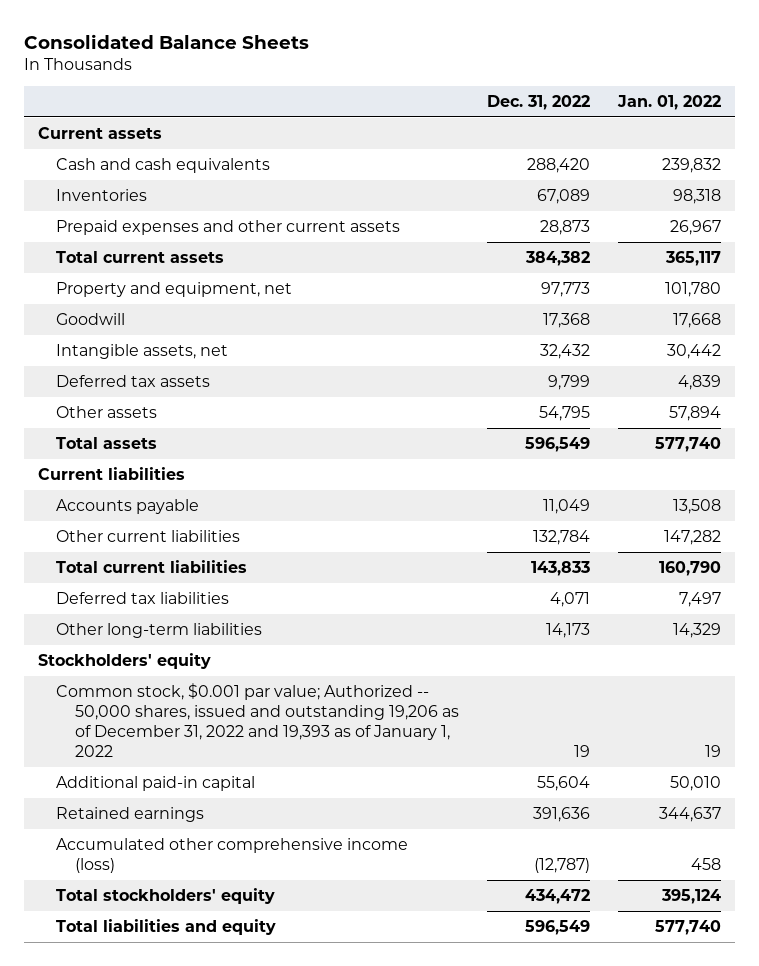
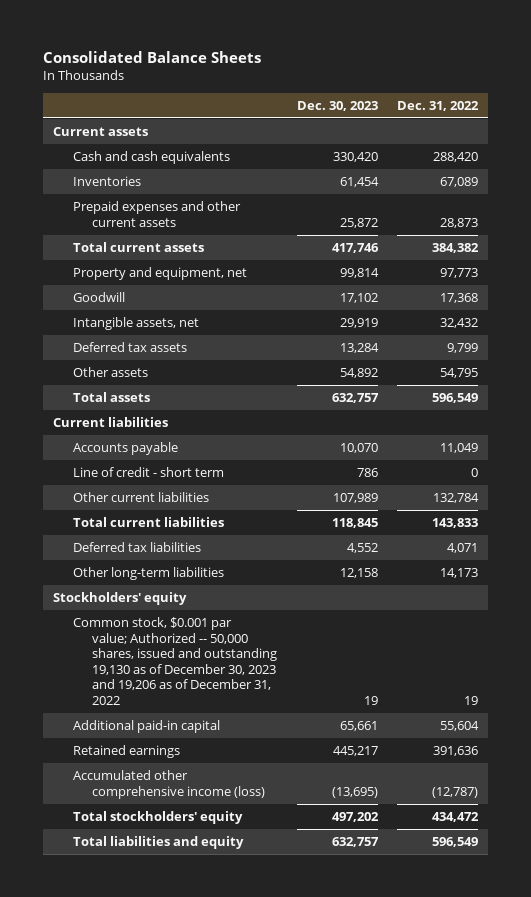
[616,94,721,110] Jan. 01, 2022 -> none
none -> [296,100,378,111] Dec. 30, 2023
none -> [72,467,224,478] Line of credit - short term
[56,683,459,758] Common stock, $0.001 par value; Authorized -- 50,000 shares, issued and outstanding 19,206 as of December 31, 2022 and 19,393 as of January 1, 2022 -> [72,617,278,706] Common stock, $0.001 par value; Authorized -- 50,000 shares, issued and outstanding 19,130 as of December 30, 2023 and 19,206 as of December 31, 2022

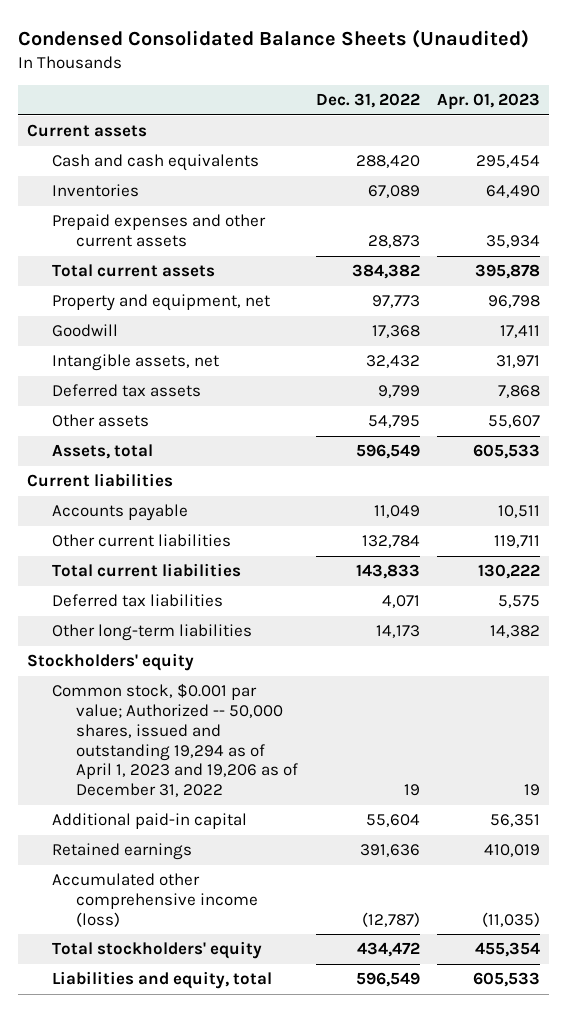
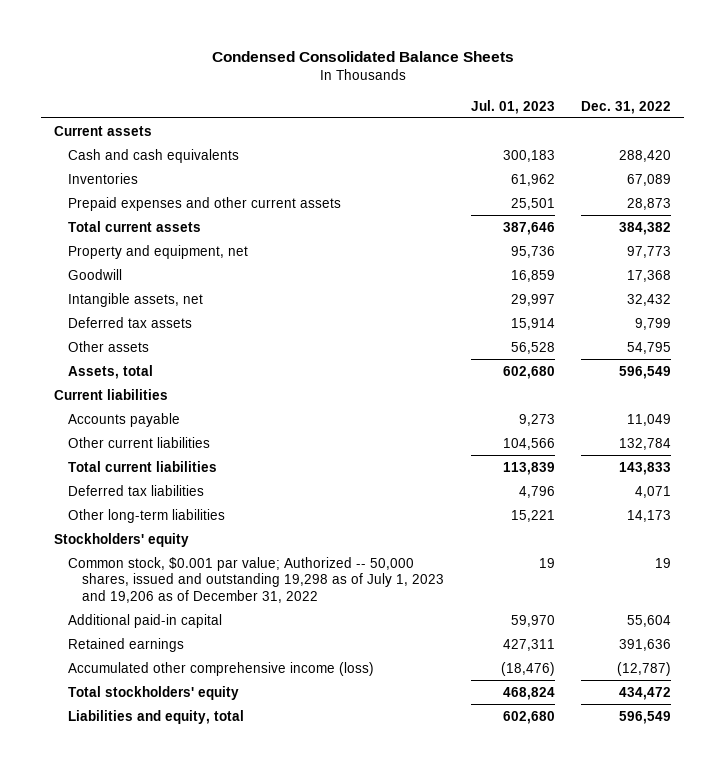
[18,28,530,48] Condensed Consolidated Balance Sheets (Unaudited) -> [211,51,514,63] Condensed Consolidated Balance Sheets
[437,93,541,111] Apr. 01, 2023 -> none
none -> [470,99,555,114] Jul. 01, 2023
[51,683,299,798] Common stock, $0.001 par value; Authorized -- 50,000 shares, issued and outstanding 19,294 as of April 1, 2023 and 19,206 as of December 31, 2022 -> [68,556,445,603] Common stock, $0.001 par value; Authorized -- 50,000 shares, issued and outstanding 19,298 as of July 1, 2023 and 19,206 as of December 31, 2022

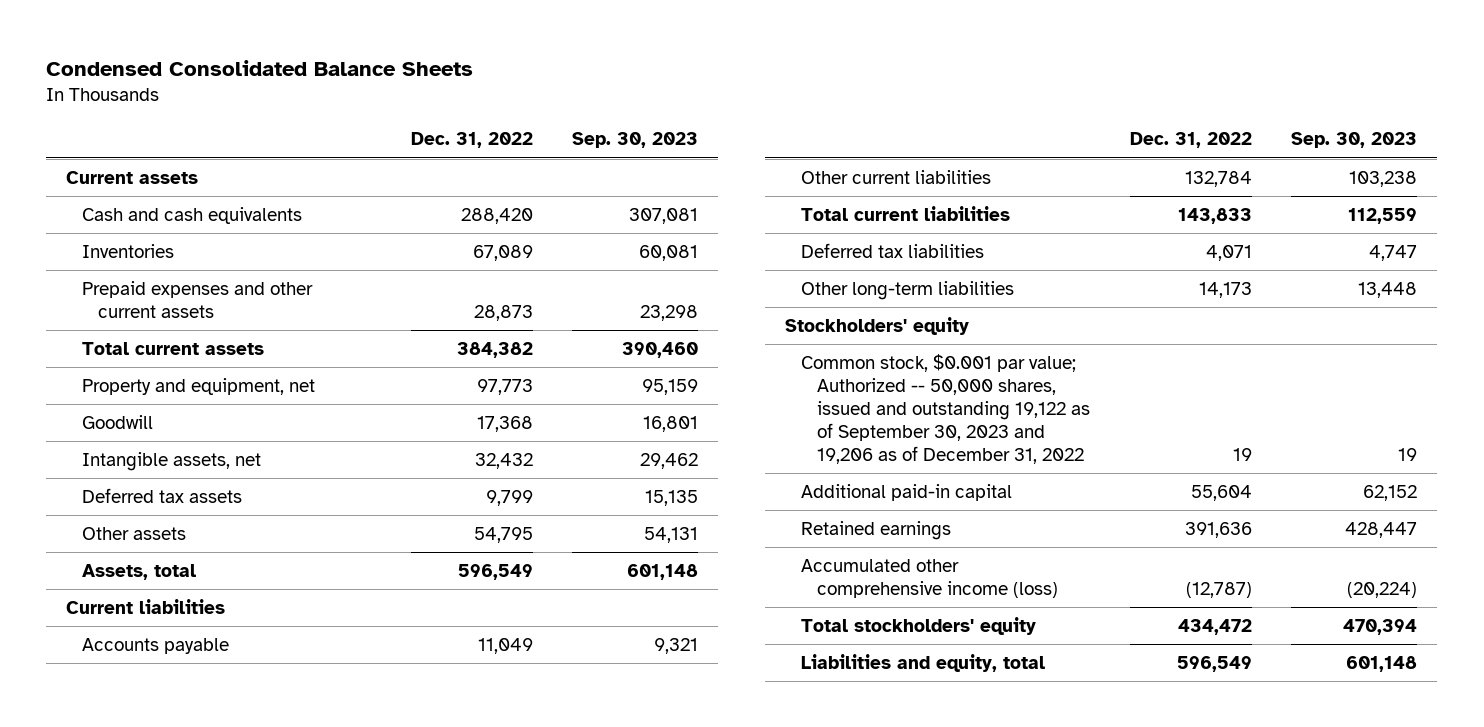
[470,99,555,114] Jul. 01, 2023 -> none
none -> [572,132,699,149] Sep. 30, 2023
[68,556,445,603] Common stock, $0.001 par value; Authorized -- 50,000 shares, issued and outstanding 19,298 as of July 1, 2023 and 19,206 as of December 31, 2022 -> [801,354,1091,464] Common stock, $0.001 par value; Authorized -- 50,000 shares, issued and outstanding 19,122 as of September 30, 2023 and 19,206 as of December 31, 2022

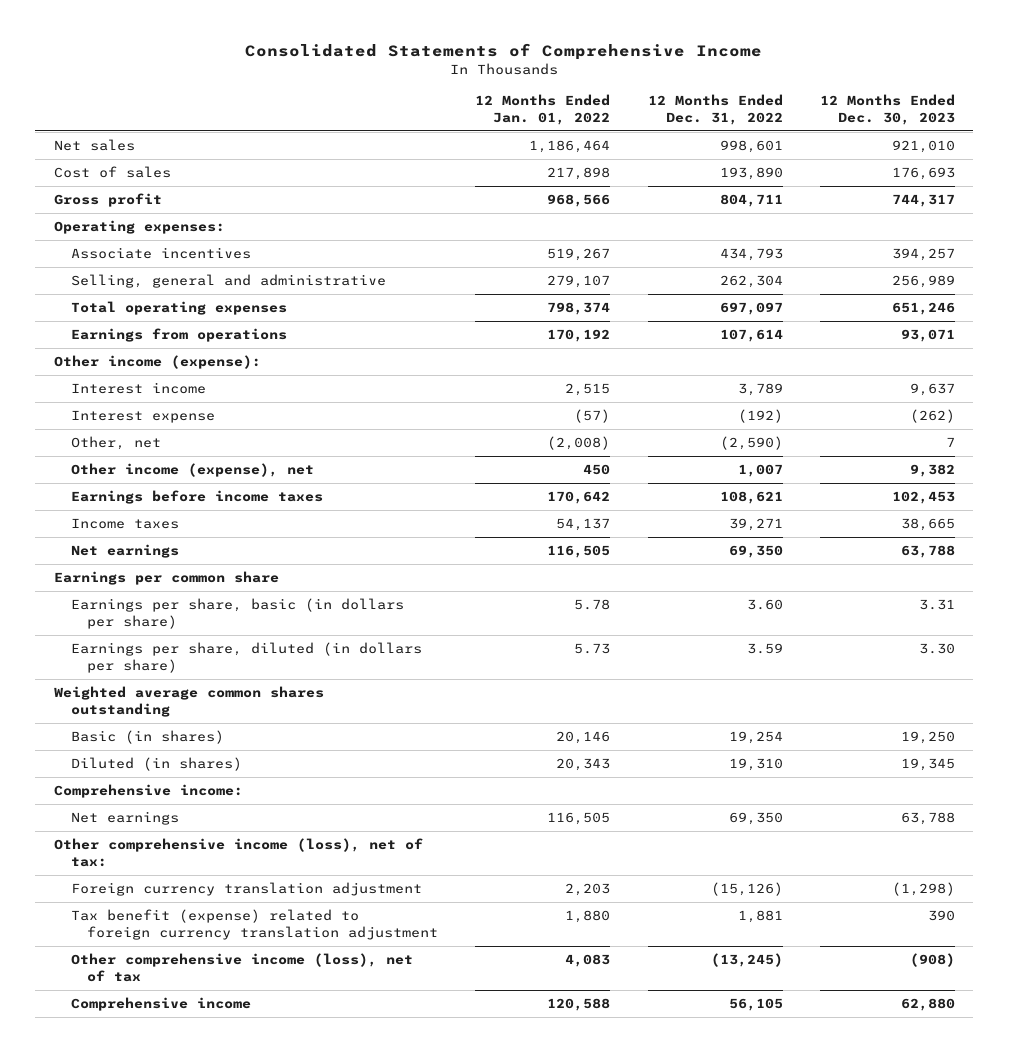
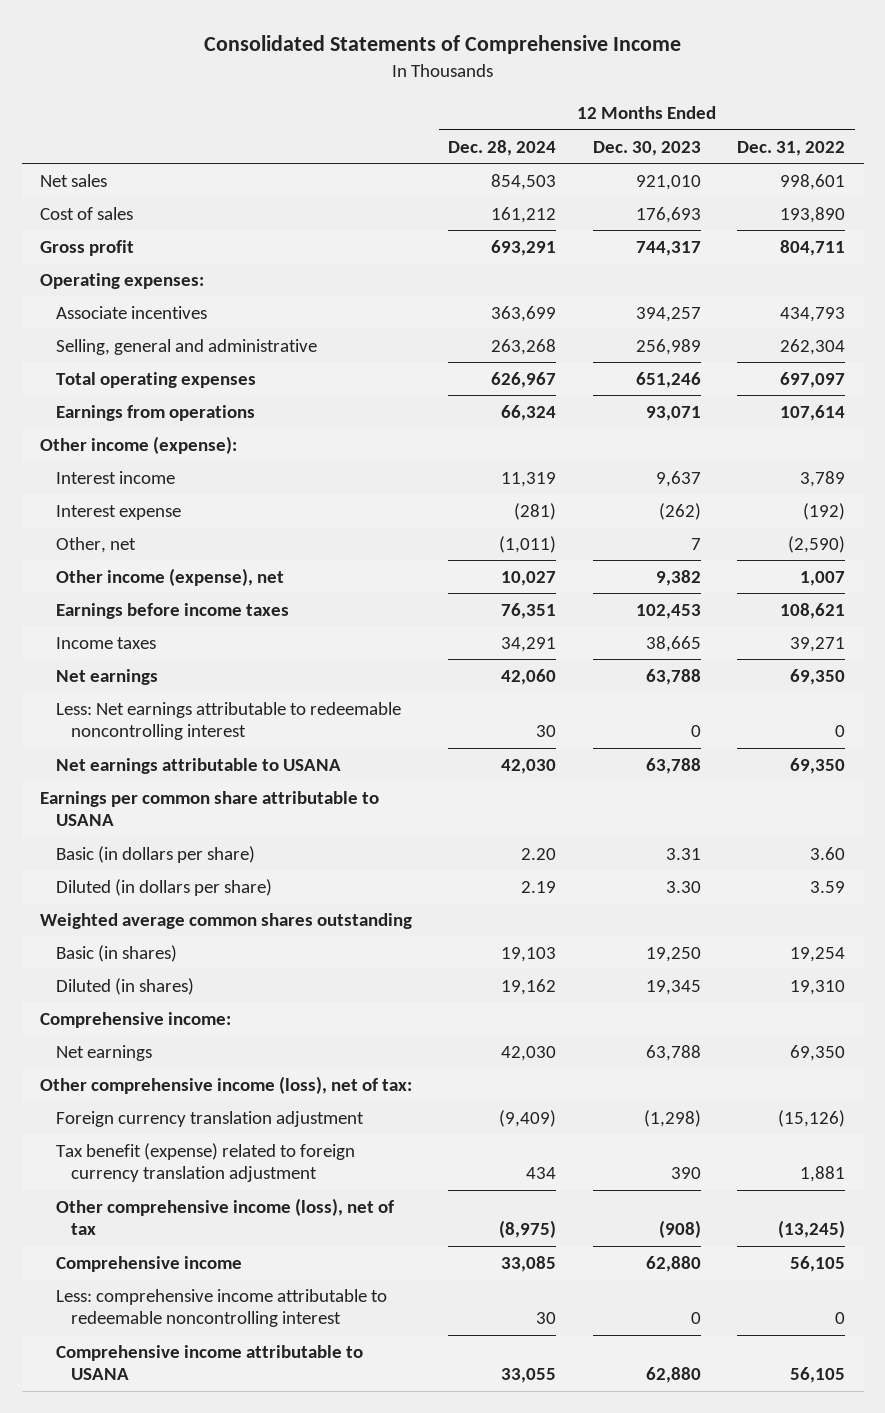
[475,94,611,126] 12 Months Ended Jan. 01, 2022 -> none
none -> [448,139,557,156] Dec. 28, 2024
none -> [55,701,401,741] Less: Net earnings attributable to redeemable noncontrolling interest
none -> [55,757,341,774] Net earnings attributable to USANA
[54,571,280,586] Earnings per common share -> [39,790,379,827] Earnings per common share attributable to USANA
[70,598,404,630] Earnings per share, basic (in dollars per share) -> [55,845,255,863] Basic (in dollars per share)
[70,642,422,674] Earnings per share, diluted (in dollars per share) -> [55,878,272,896] Diluted (in dollars per share)
none -> [55,1288,387,1328] Less: comprehensive income attributable to redeemable noncontrolling interest
none -> [55,1344,363,1381] Comprehensive income attributable to USANA

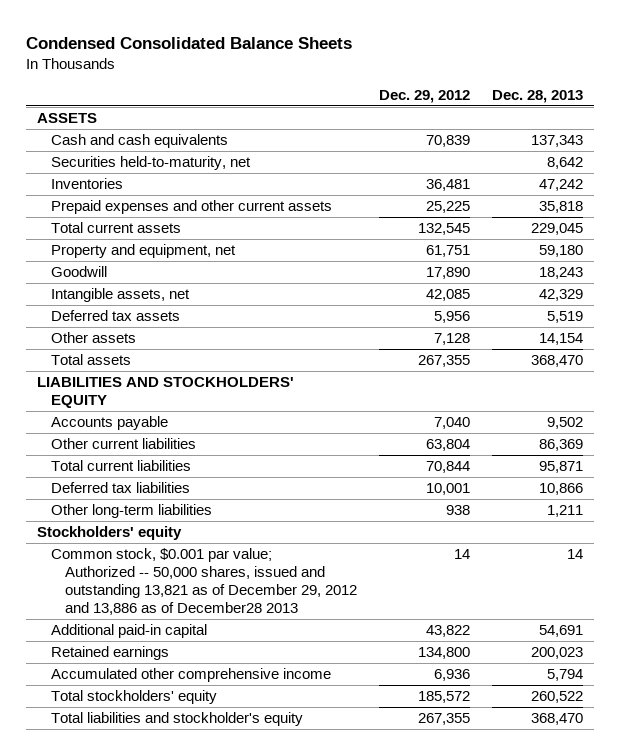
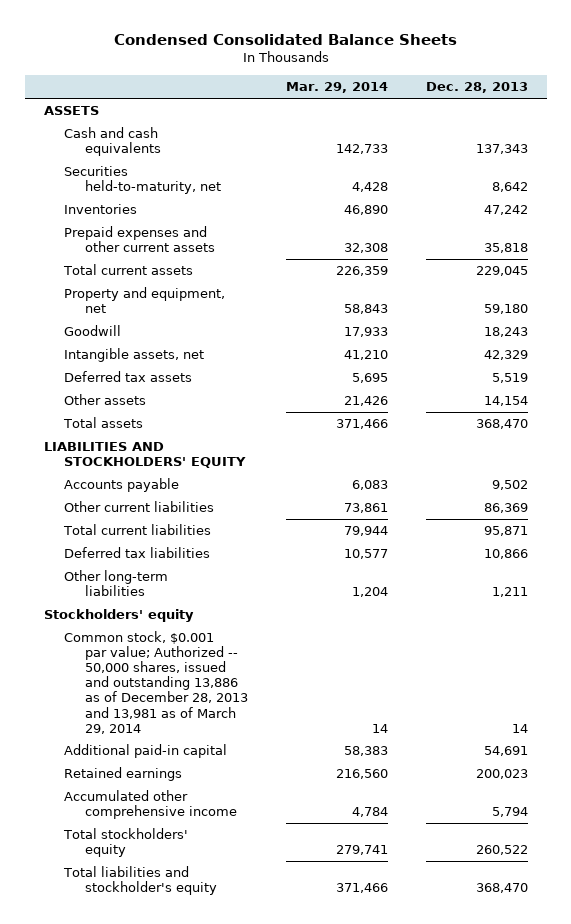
[378,90,470,104] Dec. 29, 2012 -> none
none -> [285,82,388,94] Mar. 29, 2014
[50,548,357,615] Common stock, $0.001 par value; Authorized -- 50,000 shares, issued and outstanding 13,821 as of December 29, 2012 and 13,886 as of December28 2013 -> [64,631,248,734] Common stock, $0.001 par value; Authorized -- 50,000 shares, issued and outstanding 13,886 as of December 28, 2013 and 13,981 as of March 29, 2014

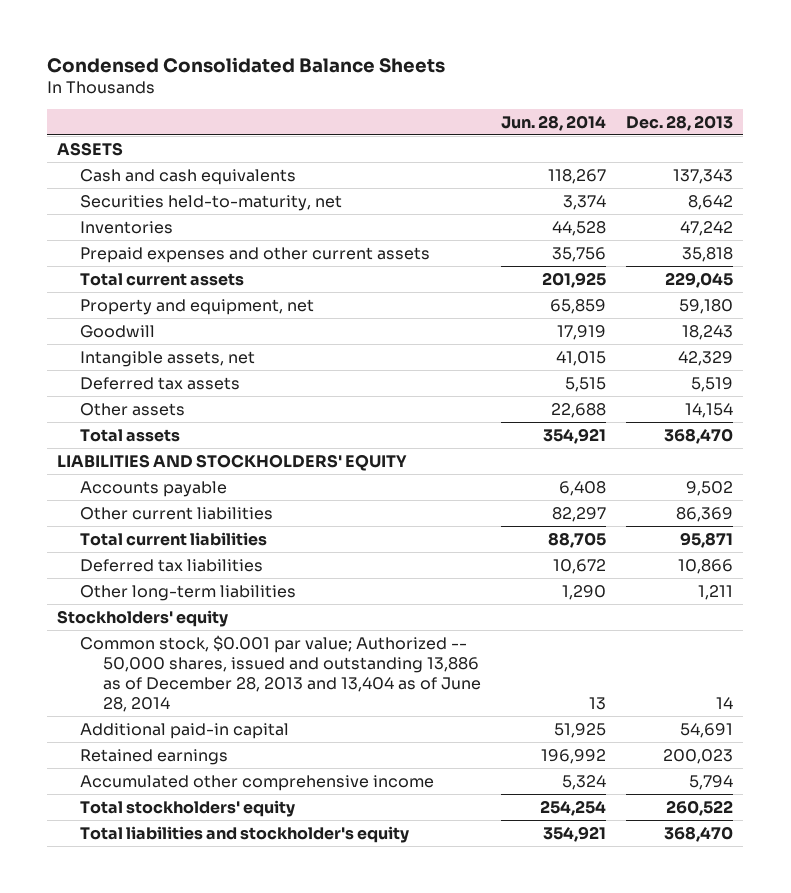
[285,82,388,94] Mar. 29, 2014 -> none
none -> [501,114,607,131] Jun. 28, 2014
[64,631,248,734] Common stock, $0.001 par value; Authorized -- 50,000 shares, issued and outstanding 13,886 as of December 28, 2013 and 13,981 as of March 29, 2014 -> [80,634,482,712] Common stock, $0.001 par value; Authorized -- 50,000 shares, issued and outstanding 13,886 as of December 28, 2013 and 13,404 as of June 28, 2014

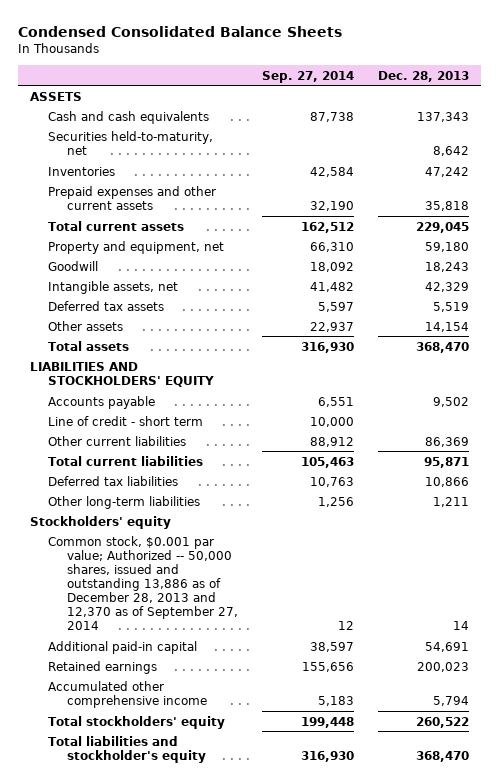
[501,114,607,131] Jun. 28, 2014 -> none
none -> [261,70,354,83] Sep. 27, 2014
none -> [48,415,204,426] Line of credit - short term
[80,634,482,712] Common stock, $0.001 par value; Authorized -- 50,000 shares, issued and outstanding 13,886 as of December 28, 2013 and 13,404 as of June 28, 2014 -> [48,535,238,631] Common stock, $0.001 par value; Authorized -- 50,000 shares, issued and outstanding 13,886 as of December 28, 2013 and 12,370 as of September 27, 2014

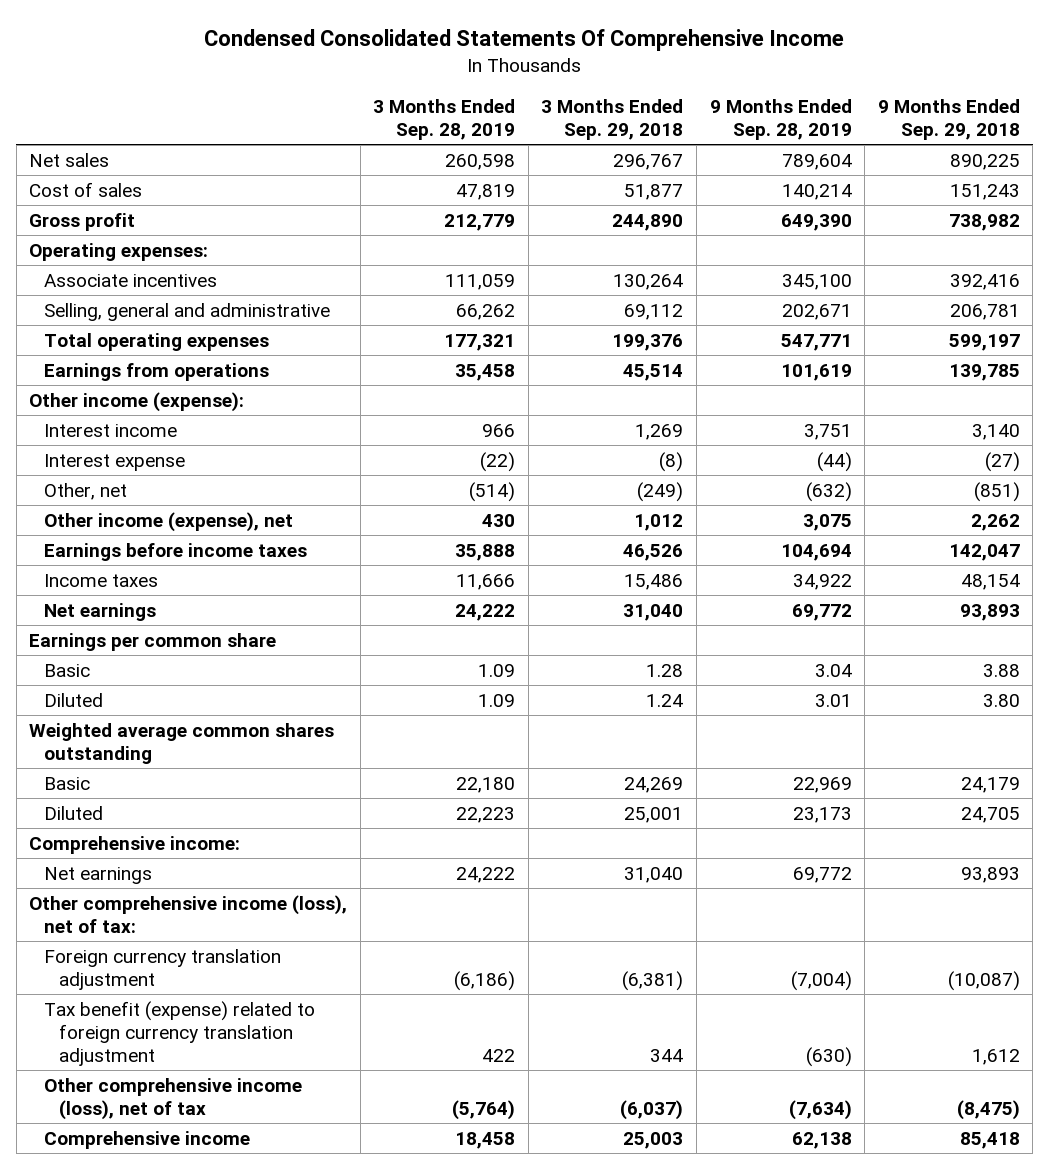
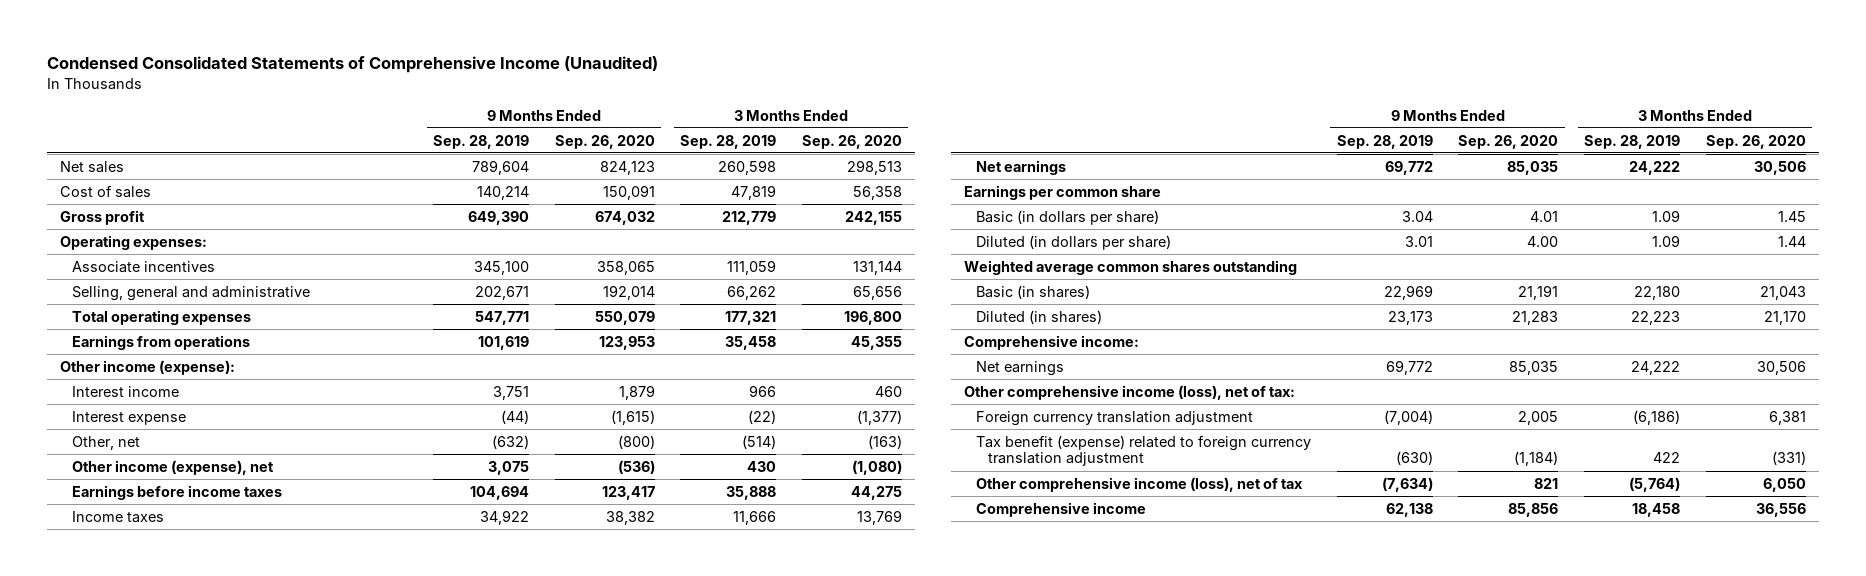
[204,28,845,51] Condensed Consolidated Statements Of Comprehensive Income -> [47,56,659,74] Condensed Consolidated Statements of Comprehensive Income (Unaudited)
[541,98,684,141] 3 Months Ended Sep. 29, 2018 -> none
[877,98,1020,141] 9 Months Ended Sep. 29, 2018 -> none
none -> [554,134,655,149] Sep. 26, 2020
none -> [802,134,903,149] Sep. 26, 2020
[44,663,91,677] Basic -> [975,209,1159,225] Basic (in dollars per share)
[44,692,104,707] Diluted -> [975,234,1171,250] Diluted (in dollars per share)
[44,776,91,790] Basic -> [975,284,1090,299] Basic (in shares)
[44,805,104,820] Diluted -> [975,309,1102,324] Diluted (in shares)

